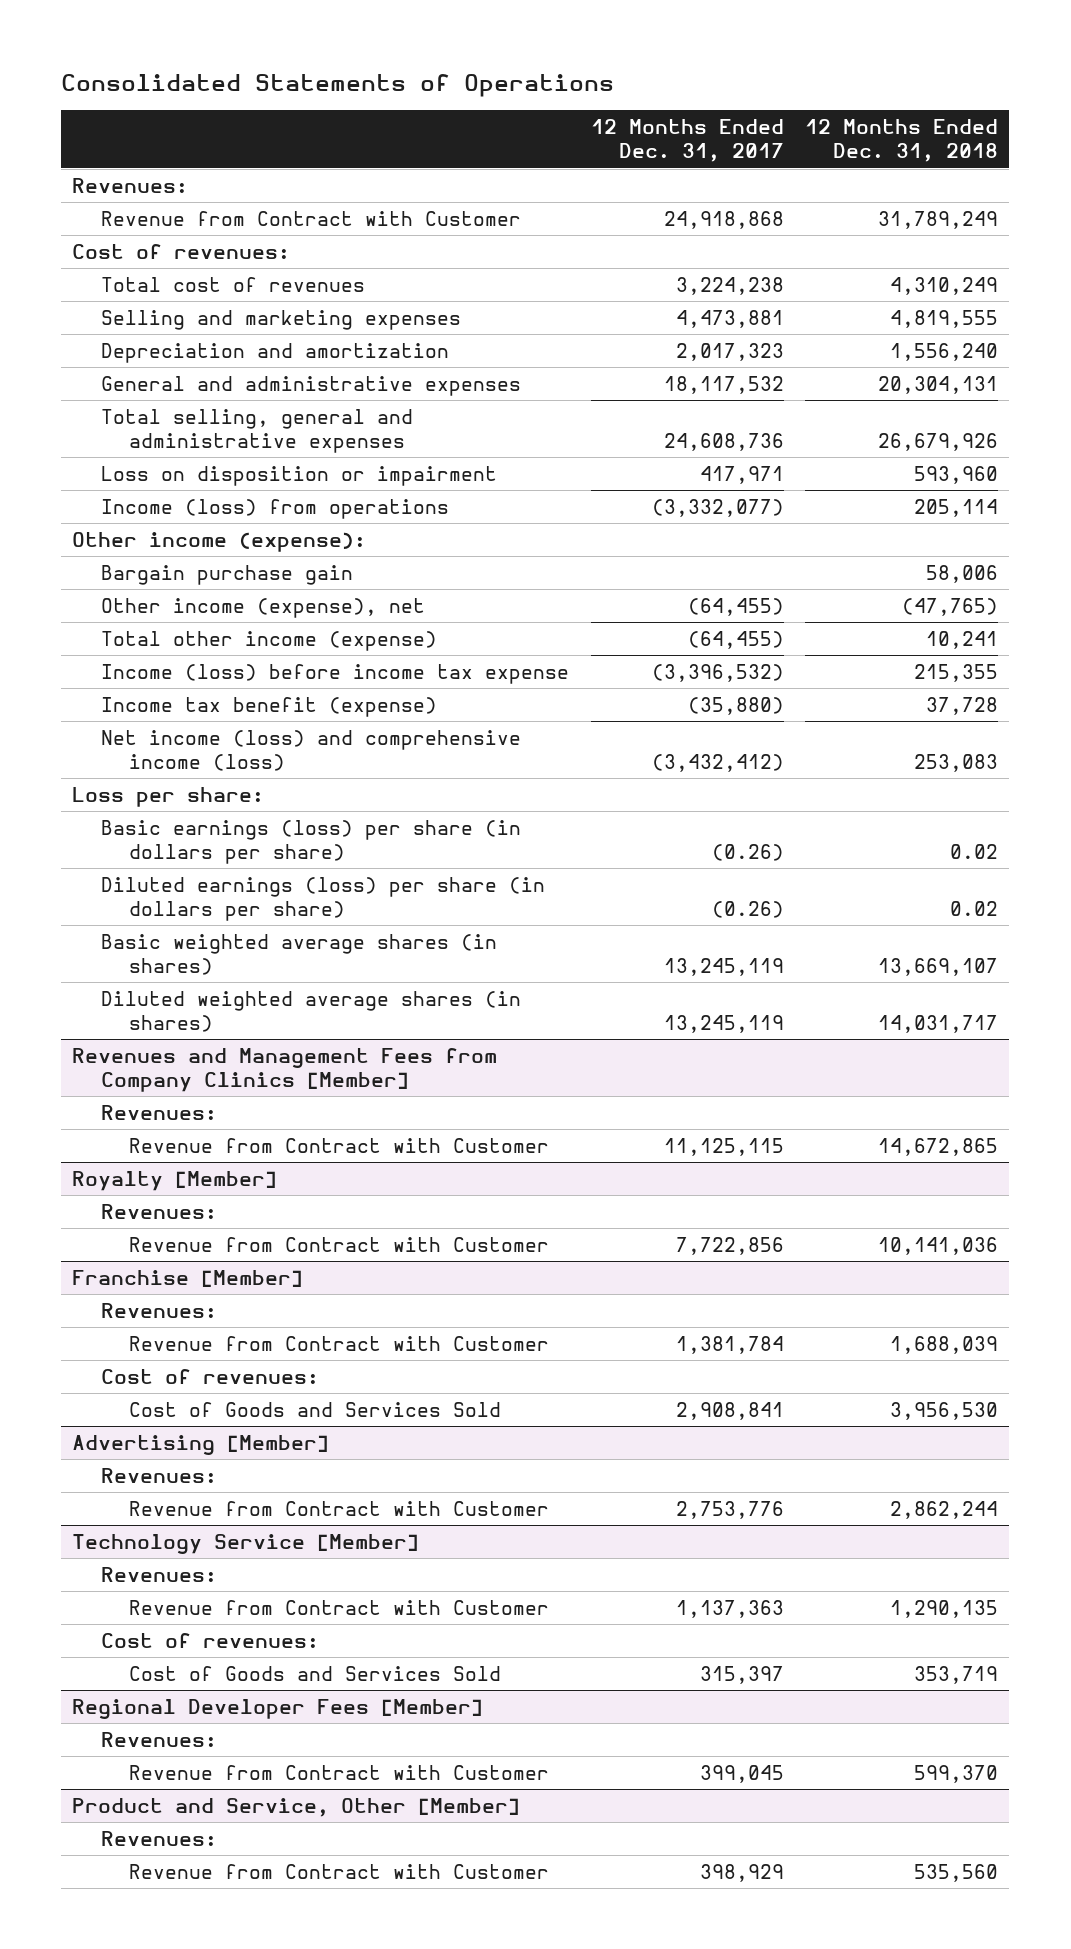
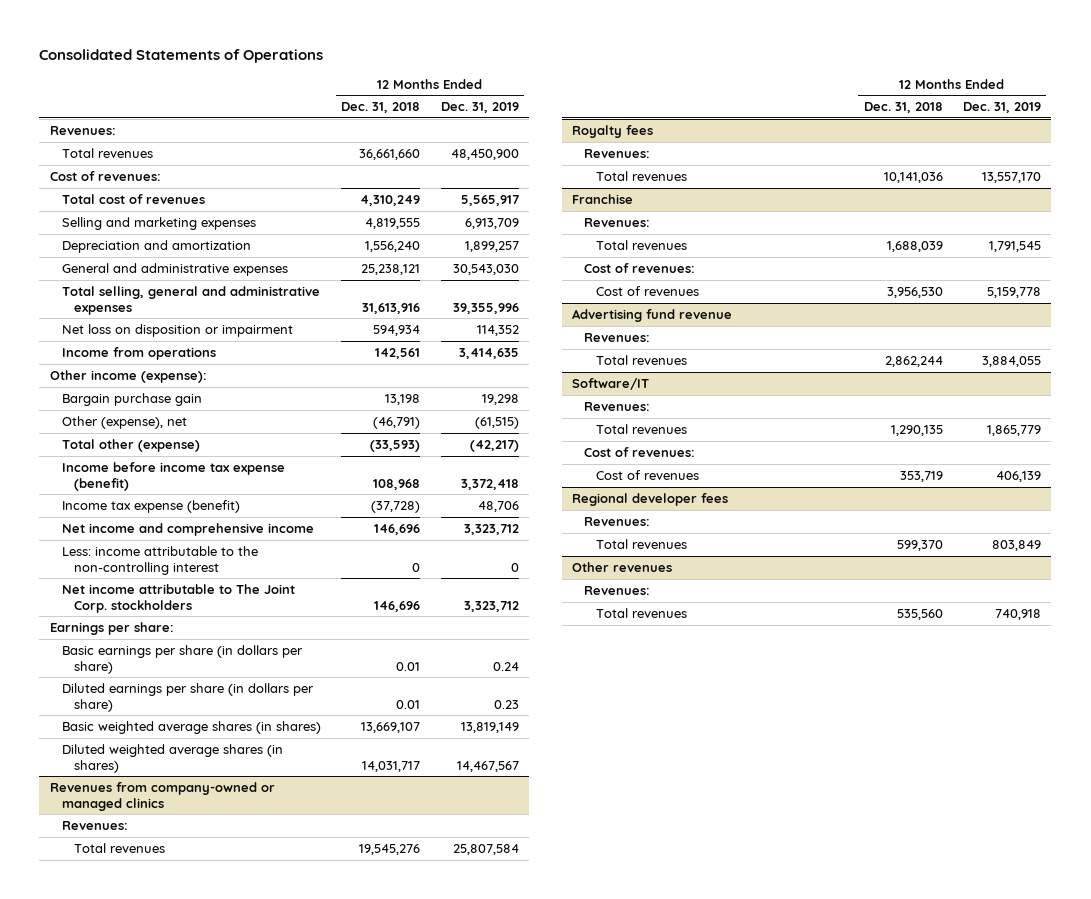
[590,118,784,163] 12 Months Ended Dec. 31, 2017 -> none
none -> [440,102,519,114] Dec. 31, 2019
[100,210,521,226] Revenue from Contract with Customer -> none
none -> [61,147,153,158] Total revenues
[878,375,999,394] 20,304,131 -> [361,263,421,275] 25,238,121
[878,433,999,452] 26,679,926 -> [362,302,421,314] 31,613,916
[100,465,497,486] Loss on disposition or impairment -> [61,323,293,337] Net loss on disposition or impairment
[914,465,999,484] 593,960 -> [373,324,421,336] 594,934
[100,498,449,519] Income (loss) from operations -> [61,346,216,360] Income from operations
[914,498,999,517] 205,114 -> [375,347,421,359] 142,561
[926,564,999,583] 58,006 -> [385,393,421,405] 13,198
[100,597,425,618] Other income (expense), net -> [61,415,187,429] Other (expense), net
[902,597,999,616] (47,765) -> [373,416,421,429] (46,791)
[100,630,437,651] Total other income (expense) -> [61,438,200,452] Total other (expense)
[926,630,999,649] 10,241 -> [370,439,421,452] (33,593)
[100,663,569,684] Income (loss) before income tax expense -> [61,461,285,491] Income before income tax expense (benefit)
[914,663,999,682] 215,355 -> [373,478,421,490] 108,968
[100,696,437,717] Income tax benefit (expense) -> [61,499,240,513] Income tax expense (benefit)
[926,696,999,715] 37,728 -> [371,500,421,513] (37,728)
[100,729,521,772] Net income (loss) and comprehensive income (loss) -> [61,522,314,536] Net income and comprehensive income
[914,754,999,773] 253,083 -> [374,523,421,535] 146,696
none -> [61,545,258,575] Less: income attributable to the non-controlling interest
none -> [61,583,295,613] Net income attributable to The Joint Corp. stockholders
[72,786,265,807] Loss per share: -> [49,621,174,635] Earnings per share:
[100,819,521,865] Basic earnings (loss) per share (in dollars per share) -> [61,644,303,674] Basic earnings per share (in dollars per share)
[950,844,999,860] 0.02 -> [396,661,421,671] 0.01
[100,876,545,922] Diluted earnings (loss) per share (in dollars per share) -> [61,682,314,712] Diluted earnings per share (in dollars per share)
[950,901,999,917] 0.02 -> [396,699,421,709] 0.01
[72,1047,498,1093] Revenues and Management Fees from Company Clinics [Member] -> [49,781,275,811] Revenues from company-owned or managed clinics
[129,1137,550,1153] Revenue from Contract with Customer -> none
none -> [73,842,165,853] Total revenues
[72,1170,278,1191] Royalty [Member] -> [571,124,653,138] Royalty fees
[129,1236,550,1252] Revenue from Contract with Customer -> [596,170,688,181] Total revenues
[72,1269,304,1287] Franchise [Member] -> [571,193,633,204] Franchise
[129,1335,550,1351] Revenue from Contract with Customer -> [596,239,688,250] Total revenues
[129,1401,502,1417] Cost of Goods and Services Sold -> [596,285,700,296] Cost of revenues
[72,1434,330,1455] Advertising [Member] -> [571,308,732,322] Advertising fund revenue
[129,1500,550,1516] Revenue from Contract with Customer -> [596,354,688,365] Total revenues
[72,1533,420,1554] Technology Service [Member] -> [571,377,649,390] Software/IT
[129,1599,550,1615] Revenue from Contract with Customer -> [596,423,688,434] Total revenues
[129,1665,502,1681] Cost of Goods and Services Sold -> [596,469,700,480] Cost of revenues
[72,1698,484,1719] Regional Developer Fees [Member] -> [571,492,728,506] Regional developer fees
[129,1764,550,1780] Revenue from Contract with Customer -> [596,538,688,549] Total revenues
[72,1797,521,1817] Product and Service, Other [Member] -> [571,561,672,572] Other revenues
[129,1863,550,1879] Revenue from Contract with Customer -> [596,607,688,618] Total revenues

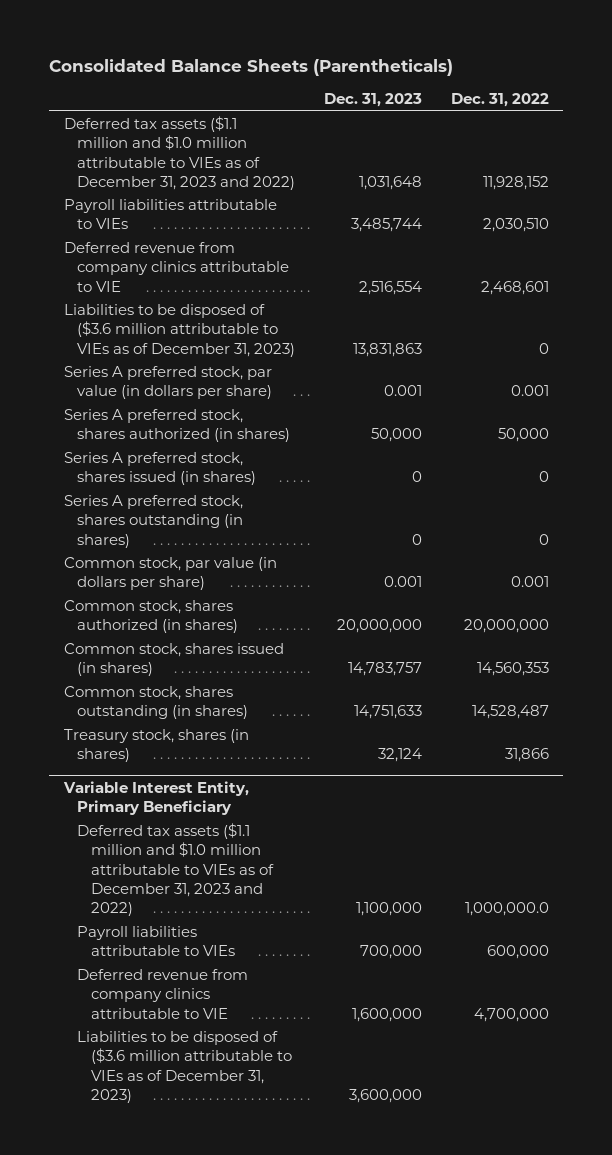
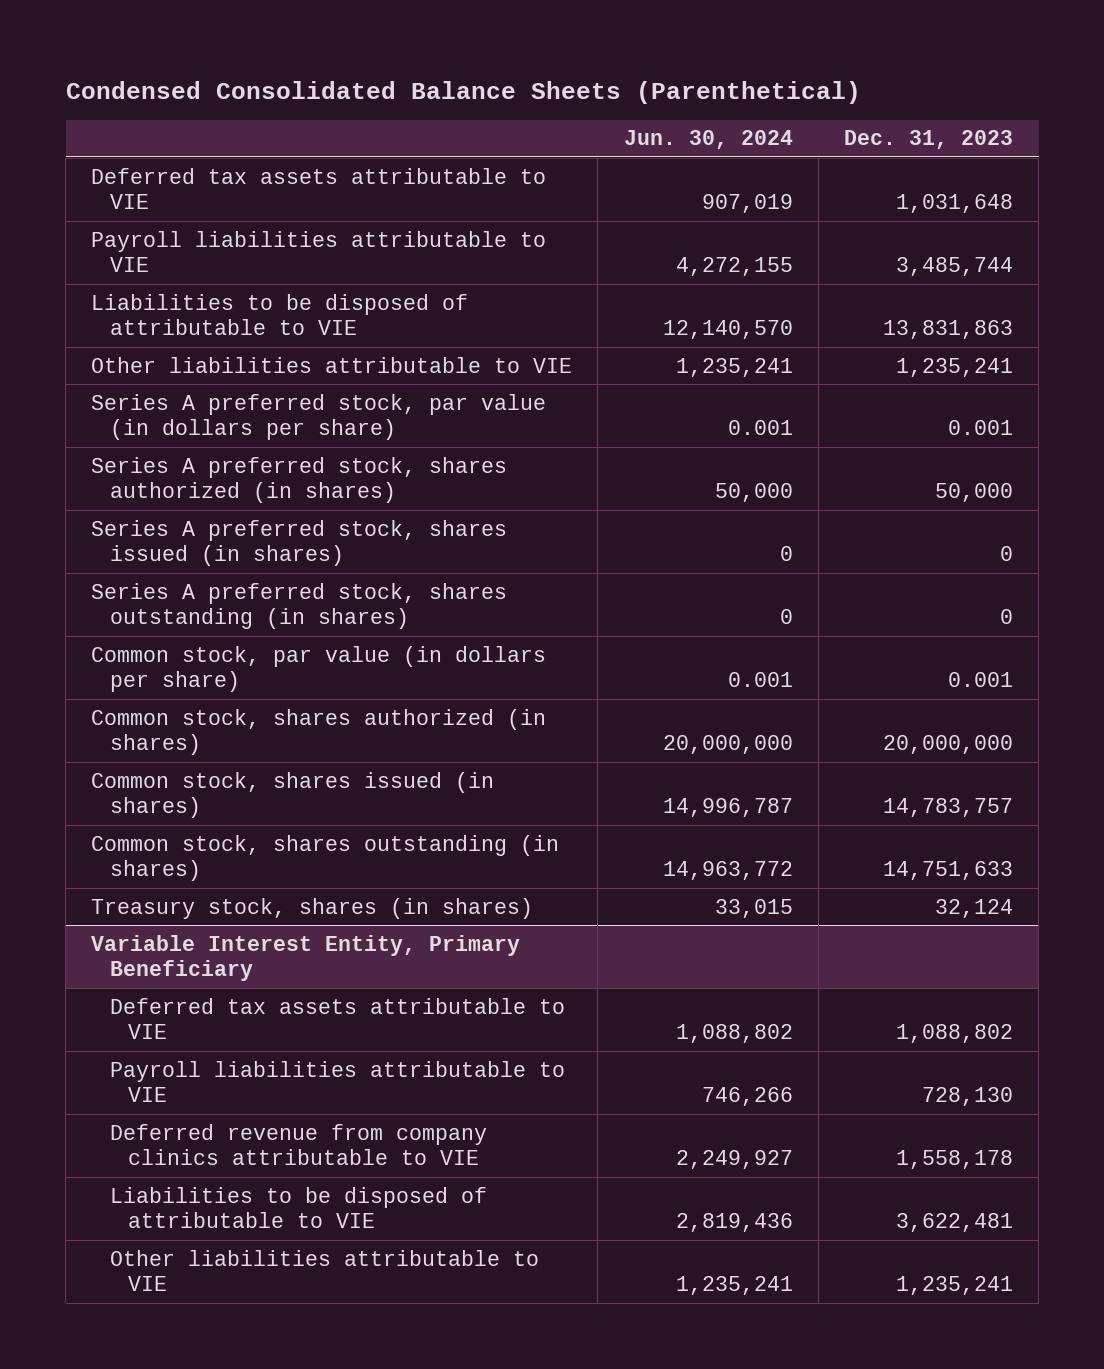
[49,59,454,77] Consolidated Balance Sheets (Parentheticals) -> [65,80,861,104] Condensed Consolidated Balance Sheets (Parenthetical)
[450,93,549,108] Dec. 31, 2022 -> none
none -> [623,130,793,150] Jun. 30, 2024
[63,242,290,292] Deferred revenue from company clinics attributable to VIE -> none
[63,116,296,190] Deferred tax assets ($1.1 million and $1.0 million attributable to VIEs as of December 31, 2023 and 2022) -> [91,167,547,210] Deferred tax assets attributable to VIE
[63,199,277,230] Payroll liabilities attributable to VIEs -> [91,230,547,273] Payroll liabilities attributable to VIE
[63,304,296,357] Liabilities to be disposed of ($3.6 million attributable to VIEs as of December 31, 2023) -> [91,293,469,336] Liabilities to be disposed of attributable to VIE
none -> [91,356,573,373] Other liabilities attributable to VIE
[77,823,274,917] Deferred tax assets ($1.1 million and $1.0 million attributable to VIEs as of December 31, 2023 and 2022) -> [109,997,565,1040] Deferred tax assets attributable to VIE
[355,902,422,917] 1,100,000 -> [895,1024,1013,1044] 1,088,802
[77,926,235,957] Payroll liabilities attributable to VIEs -> [109,1060,565,1103] Payroll liabilities attributable to VIE
[359,945,422,960] 700,000 -> [921,1087,1013,1107] 728,130
[351,1007,422,1022] 1,600,000 -> [895,1150,1013,1170] 1,558,178
[77,1031,292,1103] Liabilities to be disposed of ($3.6 million attributable to VIEs as of December 31, 2023) -> [109,1186,487,1229] Liabilities to be disposed of attributable to VIE
[348,1088,422,1103] 3,600,000 -> [895,1213,1013,1233] 3,622,481
none -> [109,1249,539,1292] Other liabilities attributable to VIE

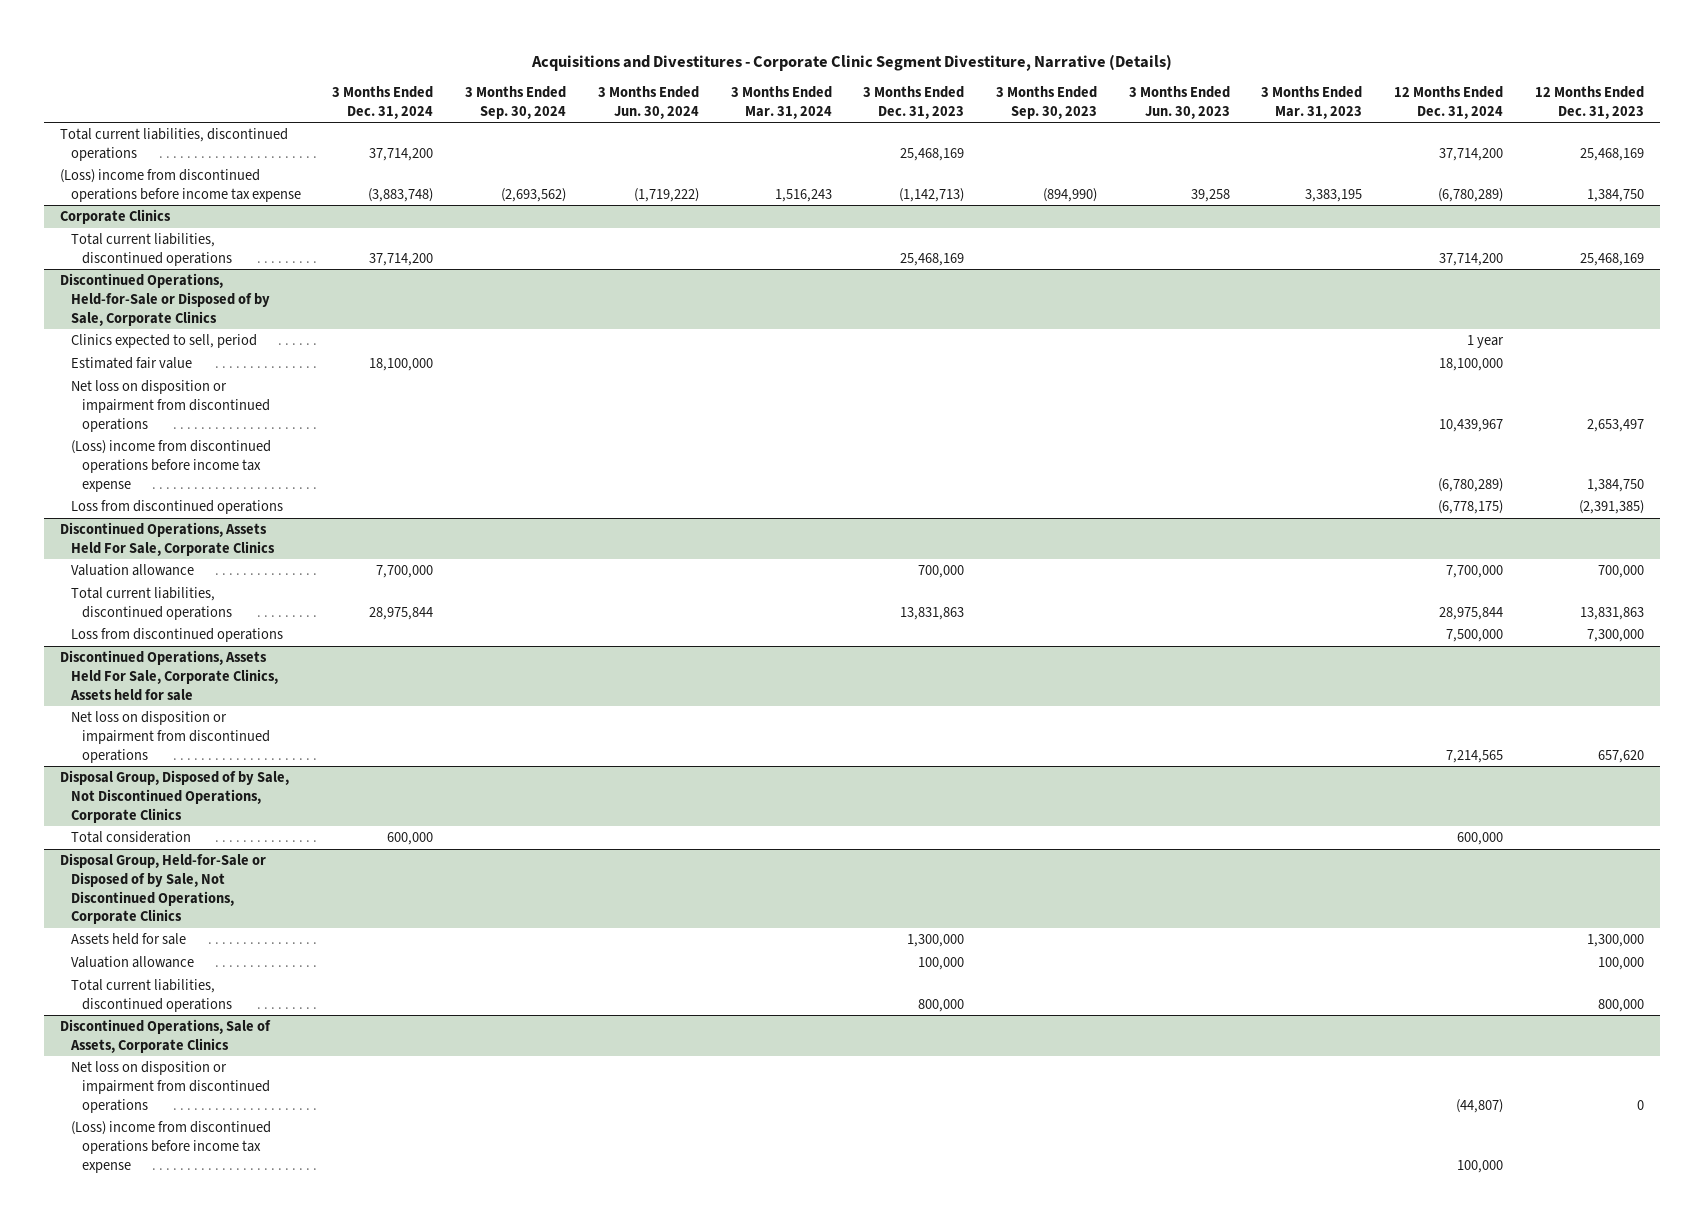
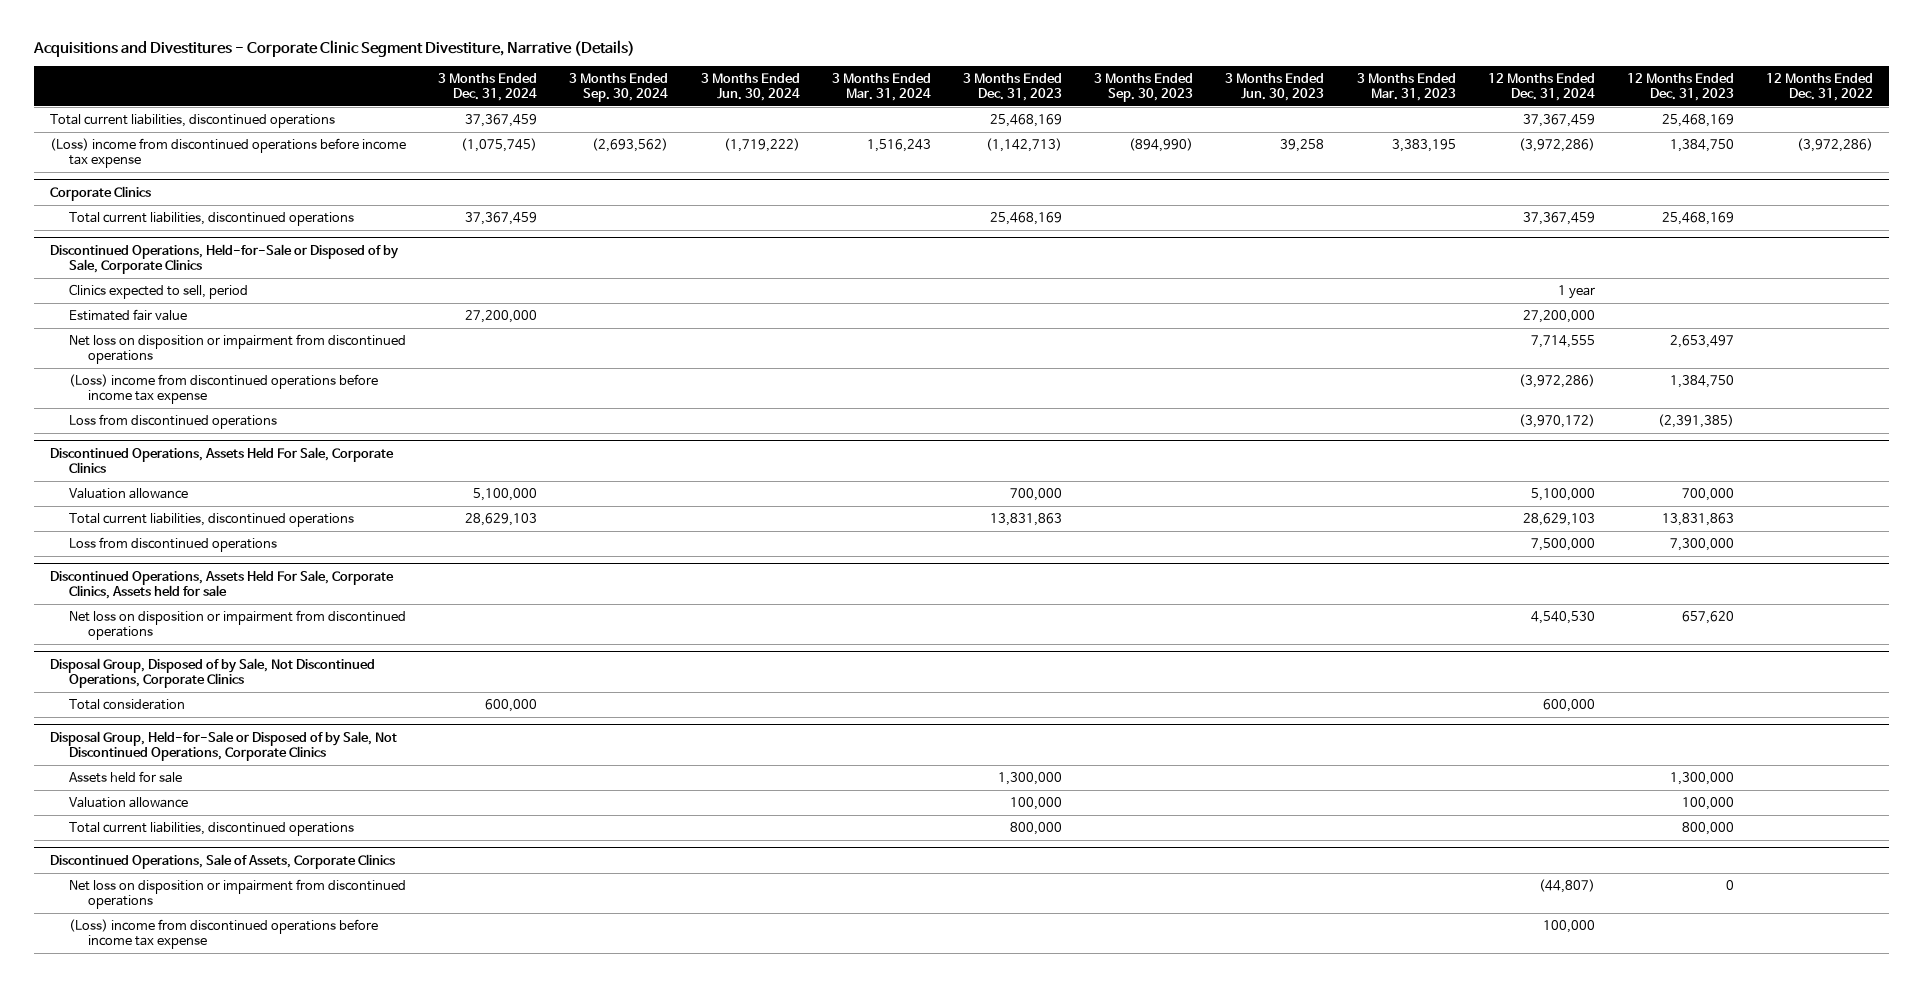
none -> [1766,72,1874,101] 12 Months Ended Dec. 31, 2022
[369,147,434,161] 37,714,200 -> [465,114,538,128] 37,367,459
[1438,147,1503,161] 37,714,200 -> [1522,114,1595,128] 37,367,459
[368,187,434,202] (3,883,748) -> [461,138,538,153] (1,075,745)
[1437,187,1503,202] (6,780,289) -> [1518,138,1595,153] (3,972,286)
[369,252,434,266] 37,714,200 -> [465,212,538,226] 37,367,459
[1438,252,1503,266] 37,714,200 -> [1522,212,1595,226] 37,367,459
[369,358,434,372] 18,100,000 -> [465,310,538,324] 27,200,000
[1438,358,1503,372] 18,100,000 -> [1522,310,1595,324] 27,200,000
[1438,418,1503,432] 10,439,967 -> [1530,335,1595,349] 7,714,555
[1437,477,1503,492] (6,780,289) -> [1518,374,1595,389] (3,972,286)
[1437,500,1503,515] (6,778,175) -> [1518,414,1595,429] (3,970,172)
[376,565,434,579] 7,700,000 -> [473,488,538,502] 5,100,000
[1445,565,1503,579] 7,700,000 -> [1530,488,1595,502] 5,100,000
[369,606,434,620] 28,975,844 -> [465,513,538,527] 28,629,103
[1438,606,1503,620] 28,975,844 -> [1522,513,1595,527] 28,629,103
[1445,749,1503,763] 7,214,565 -> [1530,611,1595,625] 4,540,530

